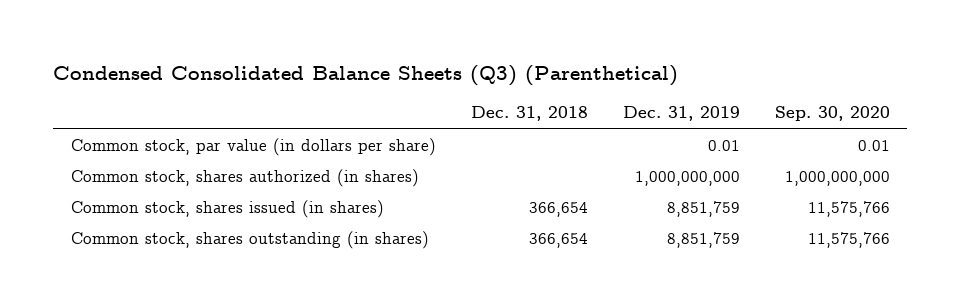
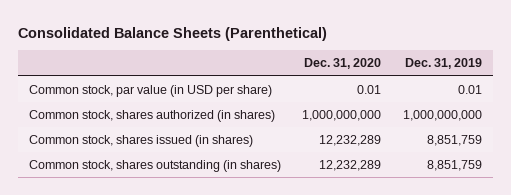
[53,64,679,86] Condensed Consolidated Balance Sheets (Q3) (Parenthetical) -> [18,26,328,41] Consolidated Balance Sheets (Parenthetical)
[470,106,588,122] Dec. 31, 2018 -> none
[774,106,890,122] Sep. 30, 2020 -> none
none -> [304,58,382,70] Dec. 31, 2020
[70,137,436,156] Common stock, par value (in dollars per share) -> [28,85,272,98] Common stock, par value (in USD per share)

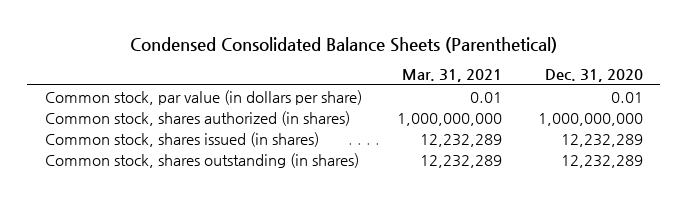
[18,26,328,41] Consolidated Balance Sheets (Parenthetical) -> [129,36,557,53] Condensed Consolidated Balance Sheets (Parenthetical)
[404,58,482,70] Dec. 31, 2019 -> none
none -> [402,69,503,83] Mar. 31, 2021
[28,85,272,98] Common stock, par value (in USD per share) -> [45,89,363,105] Common stock, par value (in dollars per share)

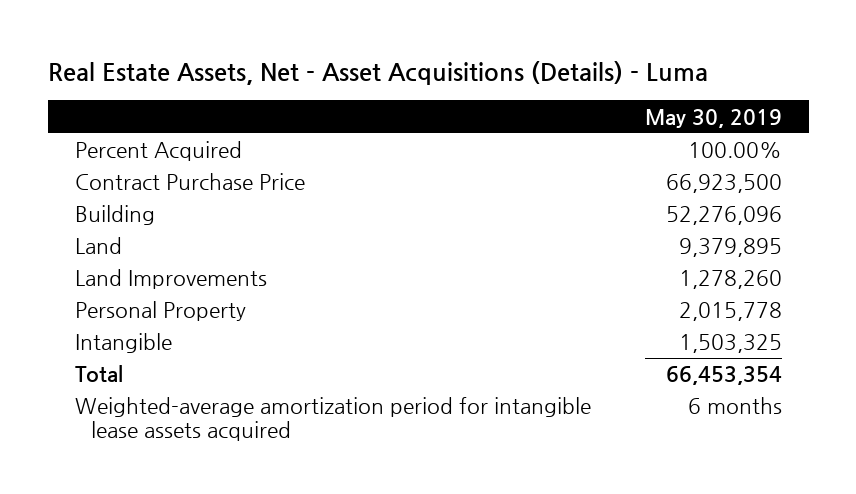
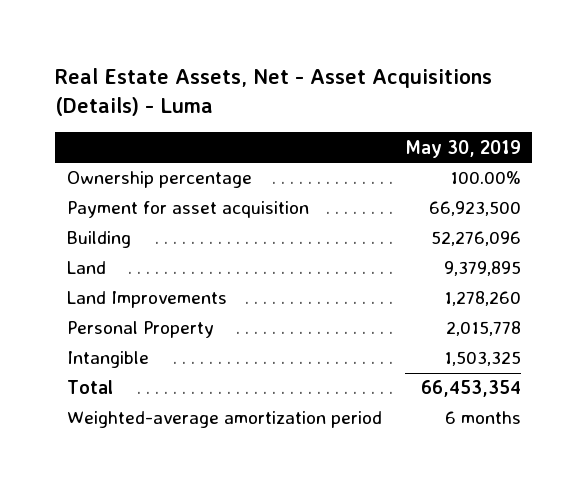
[74,141,242,162] Percent Acquired -> [66,171,252,189] Ownership percentage
[74,173,305,191] Contract Purchase Price -> [66,201,309,219] Payment for asset acquisition
[74,397,591,442] Weighted-average amortization period for intangible lease assets acquired -> [66,411,382,429] Weighted-average amortization period

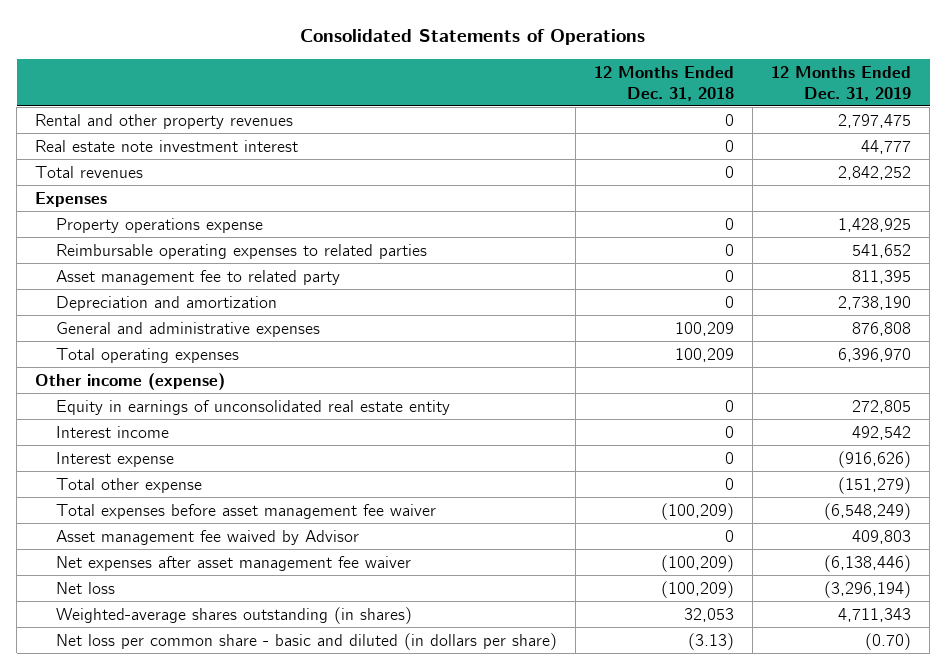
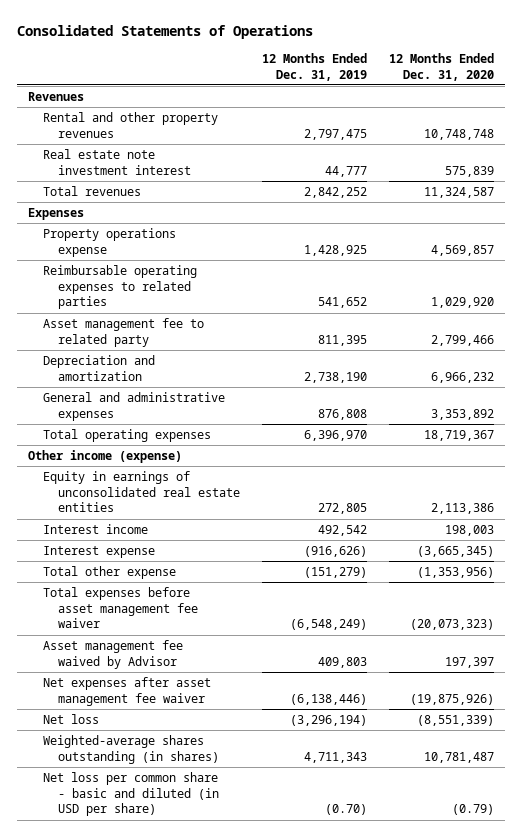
[594,65,735,101] 12 Months Ended Dec. 31, 2018 -> none
none -> [389,53,495,81] 12 Months Ended Dec. 31, 2020
none -> [27,92,84,102] Revenues
[55,399,450,415] Equity in earnings of unconsolidated real estate entity -> [43,471,241,513] Equity in earnings of unconsolidated real estate entities
[55,632,557,650] Net loss per common share - basic and diluted (in dollars per share) -> [43,772,220,817] Net loss per common share - basic and diluted (in USD per share)

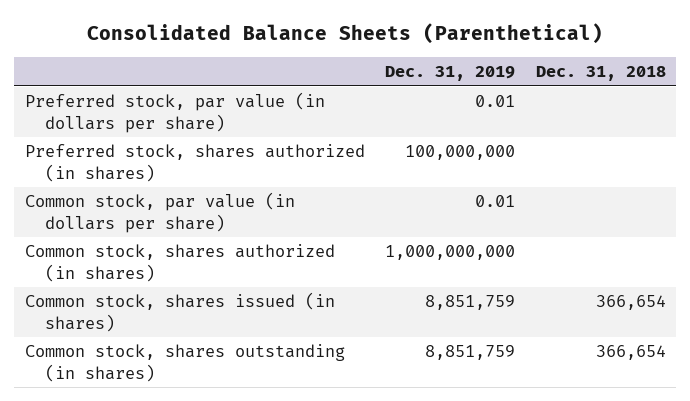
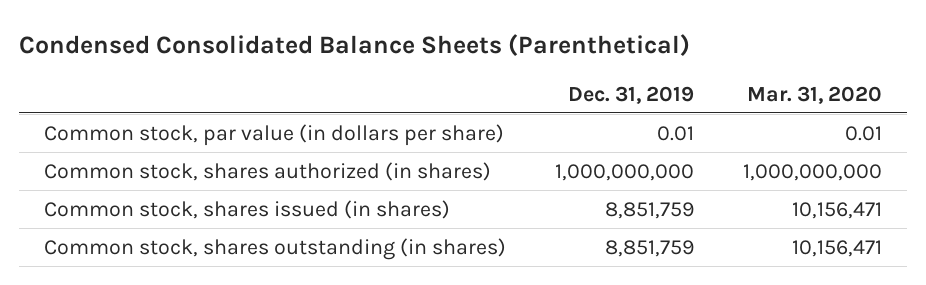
[87,23,604,45] Consolidated Balance Sheets (Parenthetical) -> [19,34,691,57] Condensed Consolidated Balance Sheets (Parenthetical)
[535,66,666,82] Dec. 31, 2018 -> none
none -> [747,85,883,104] Mar. 31, 2020
[24,92,325,133] Preferred stock, par value (in dollars per share) -> none
[24,144,365,182] Preferred stock, shares authorized (in shares) -> none

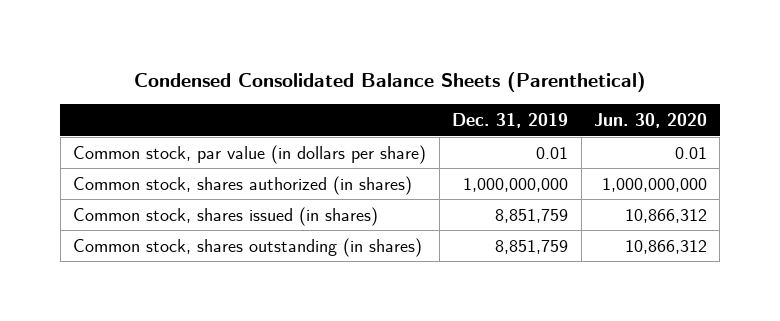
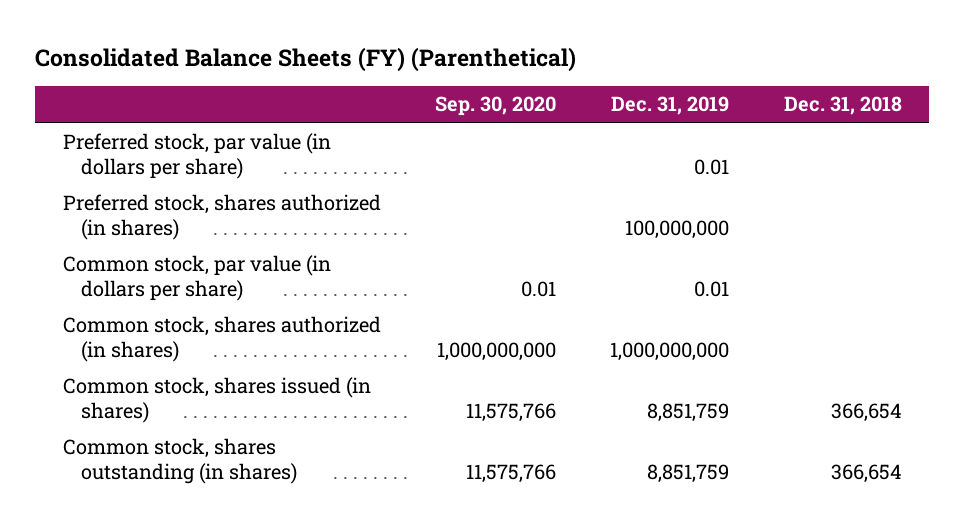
[134,71,647,92] Condensed Consolidated Balance Sheets (Parenthetical) -> [35,47,577,73] Consolidated Balance Sheets (FY) (Parenthetical)
[593,112,707,128] Jun. 30, 2020 -> none
none -> [434,96,556,117] Sep. 30, 2020
none -> [783,96,902,116] Dec. 31, 2018
none -> [62,133,331,180] Preferred stock, par value (in dollars per share)
none -> [62,194,381,241] Preferred stock, shares authorized (in shares)

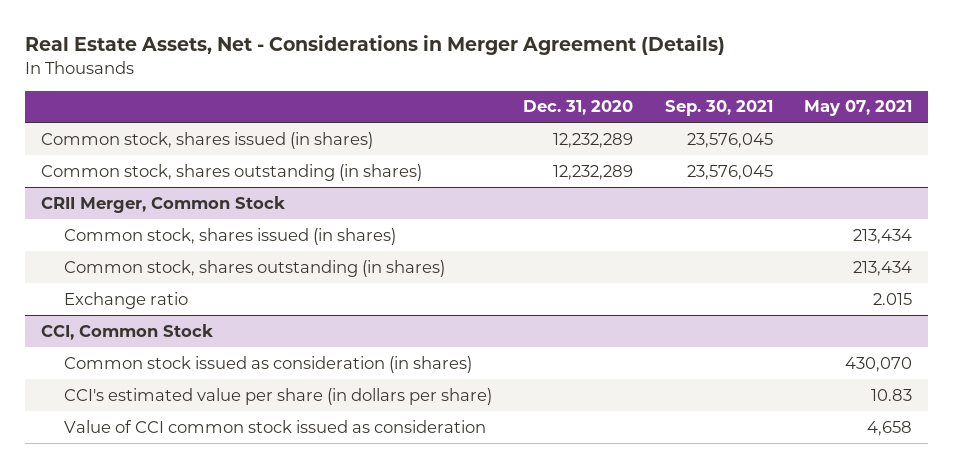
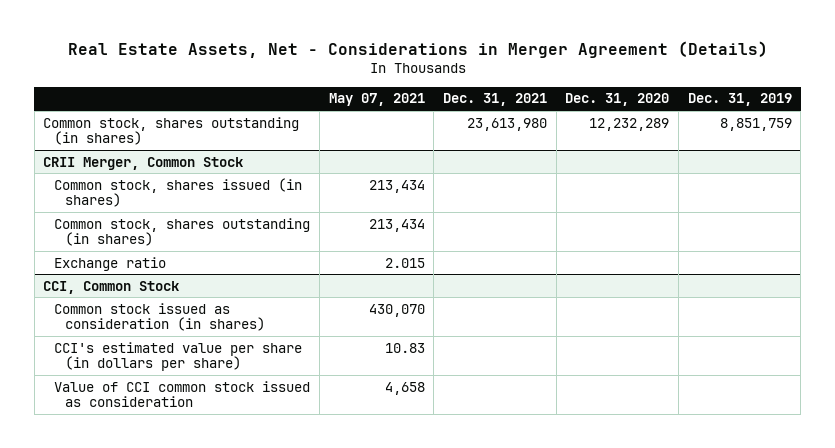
[664,100,773,117] Sep. 30, 2021 -> none
none -> [442,93,547,107] Dec. 31, 2021
none -> [687,93,792,107] Dec. 31, 2019
[41,131,374,149] Common stock, shares issued (in shares) -> none

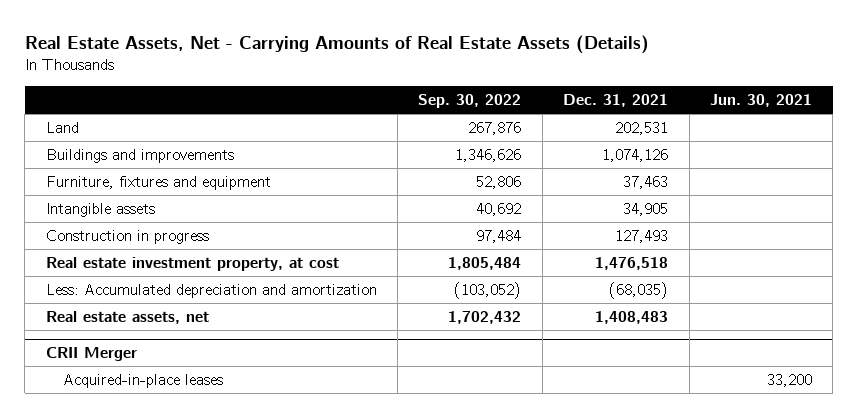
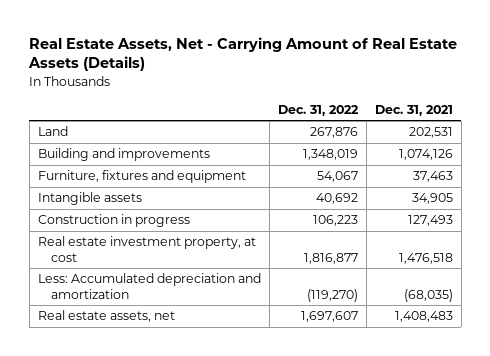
[24,35,649,55] Real Estate Assets, Net - Carrying Amounts of Real Estate Assets (Details) -> [28,36,458,72] Real Estate Assets, Net - Carrying Amount of Real Estate Assets (Details)
[418,93,522,108] Sep. 30, 2022 -> none
[709,93,812,107] Jun. 30, 2021 -> none
none -> [277,104,359,116] Dec. 31, 2022
[45,148,234,163] Buildings and improvements -> [37,148,210,162] Building and improvements
[45,347,137,362] CRII Merger -> none
[63,373,224,388] Acquired-in-place leases -> none

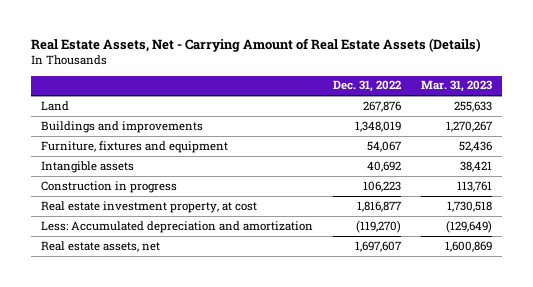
[374,104,453,116] Dec. 31, 2021 -> none
none -> [420,80,492,93] Mar. 31, 2023
[37,148,210,162] Building and improvements -> [40,120,203,133] Buildings and improvements

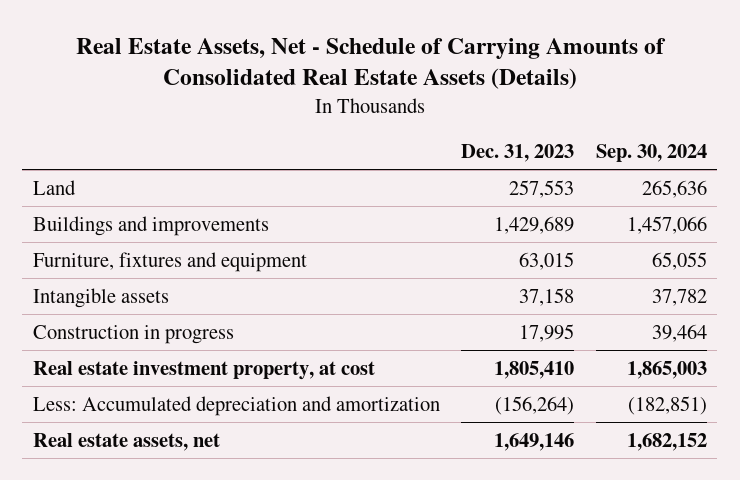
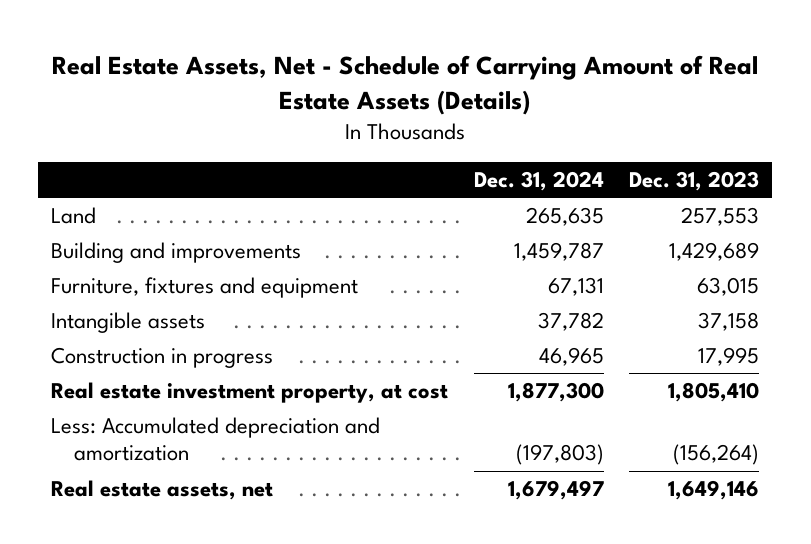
[75,37,666,90] Real Estate Assets, Net - Schedule of Carrying Amounts of Consolidated Real Estate Assets (Details) -> [52,54,759,115] Real Estate Assets, Net - Schedule of Carrying Amount of Real Estate Assets (Details)
[595,143,707,162] Sep. 30, 2024 -> none
none -> [473,171,604,192] Dec. 31, 2024
[32,215,269,236] Buildings and improvements -> [51,242,302,264] Building and improvements

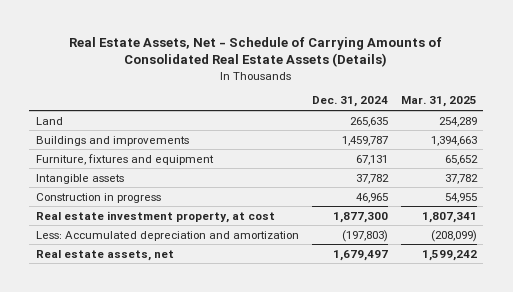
[52,54,759,115] Real Estate Assets, Net - Schedule of Carrying Amount of Real Estate Assets (Details) -> [69,36,443,68] Real Estate Assets, Net - Schedule of Carrying Amounts of Consolidated Real Estate Assets (Details)
[629,171,760,192] Dec. 31, 2023 -> none
none -> [400,96,477,108] Mar. 31, 2025
[51,242,302,264] Building and improvements -> [35,135,189,146] Buildings and improvements

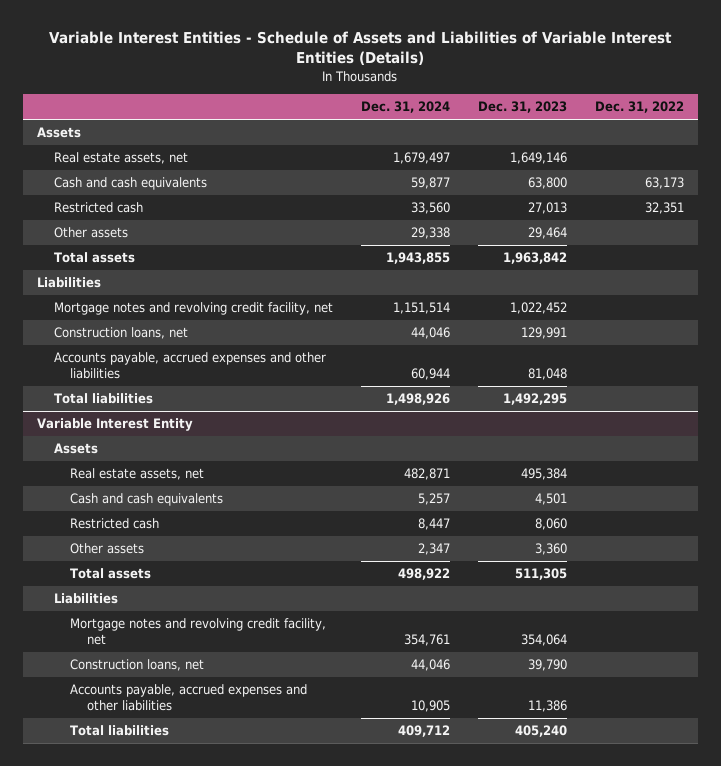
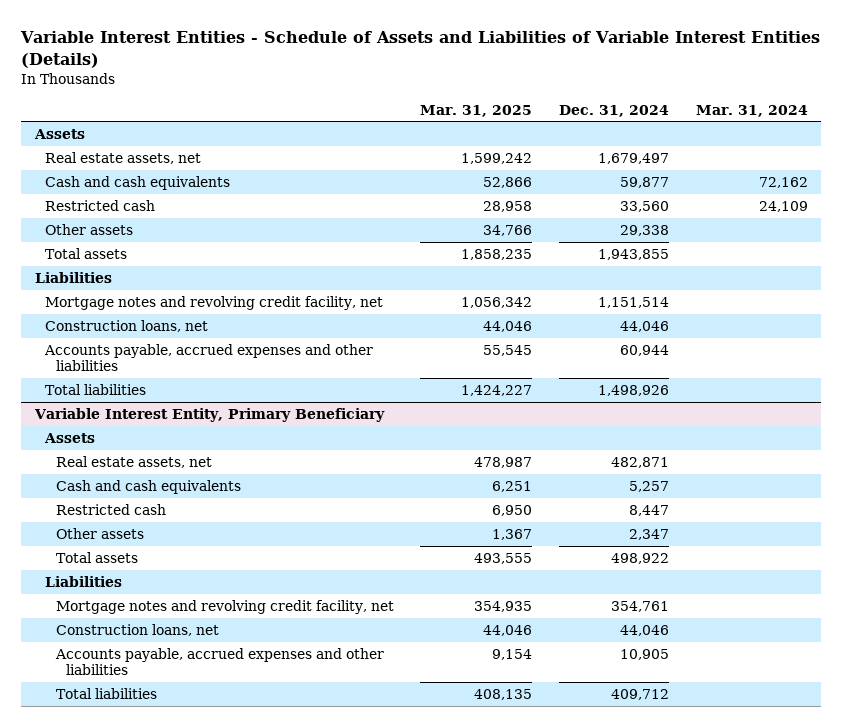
[477,101,567,114] Dec. 31, 2023 -> none
[594,101,684,114] Dec. 31, 2022 -> none
none -> [420,104,533,117] Mar. 31, 2025
none -> [695,104,808,117] Mar. 31, 2024
[36,418,193,432] Variable Interest Entity -> [33,407,385,422] Variable Interest Entity, Primary Beneficiary

